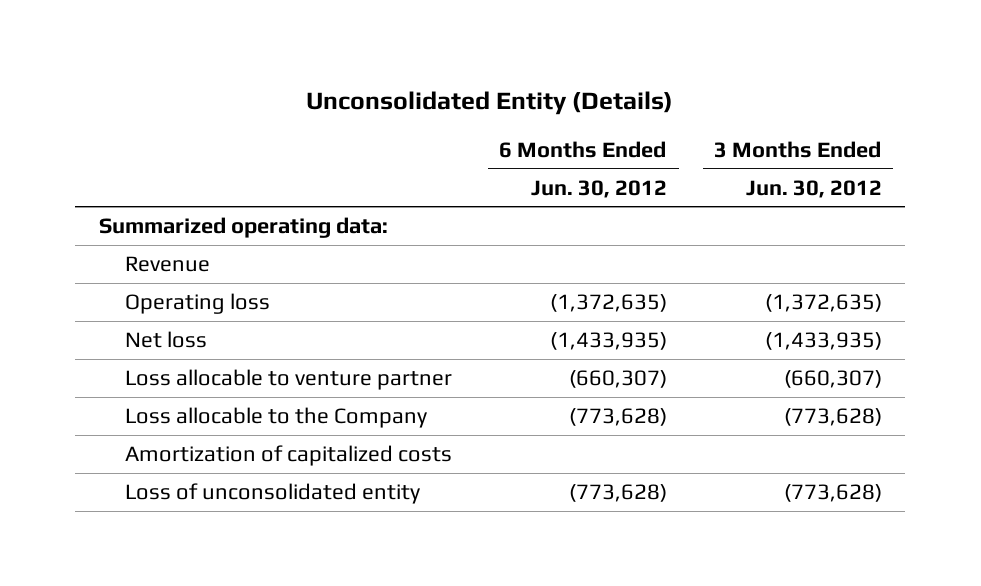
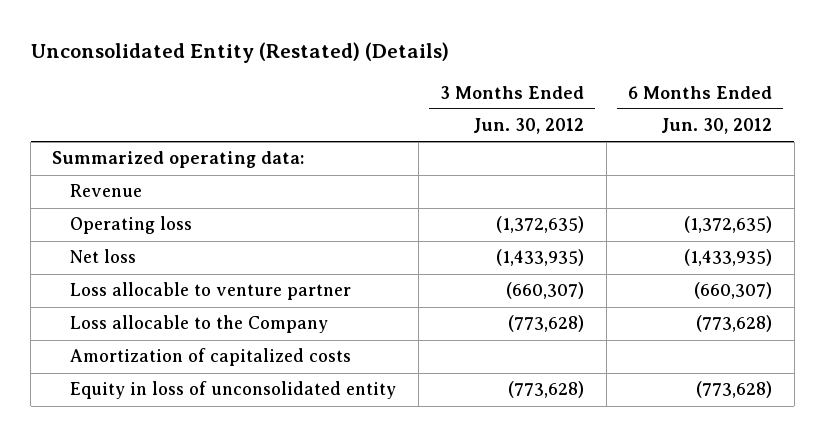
[306,91,674,116] Unconsolidated Entity (Details) -> [30,42,449,64] Unconsolidated Entity (Restated) (Details)
[124,482,420,504] Loss of unconsolidated entity -> [70,381,397,400] Equity in loss of unconsolidated entity

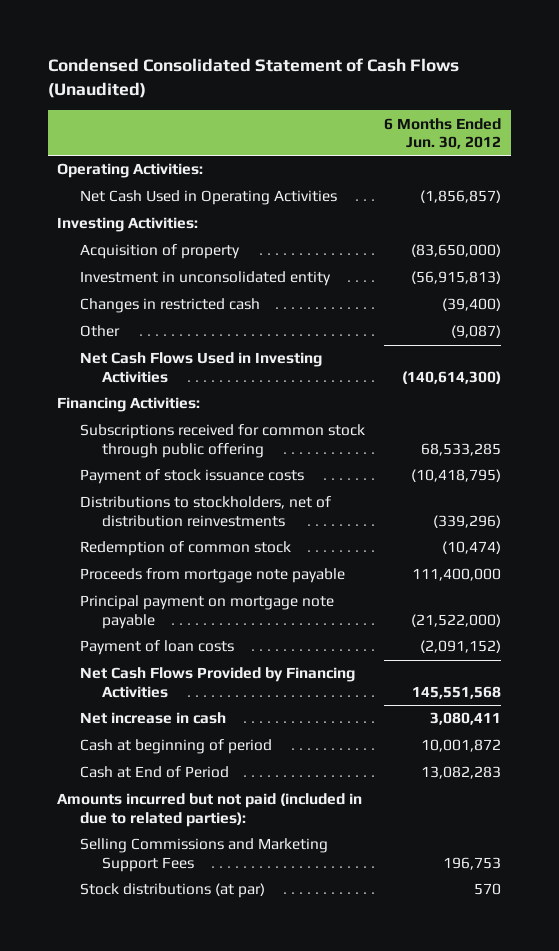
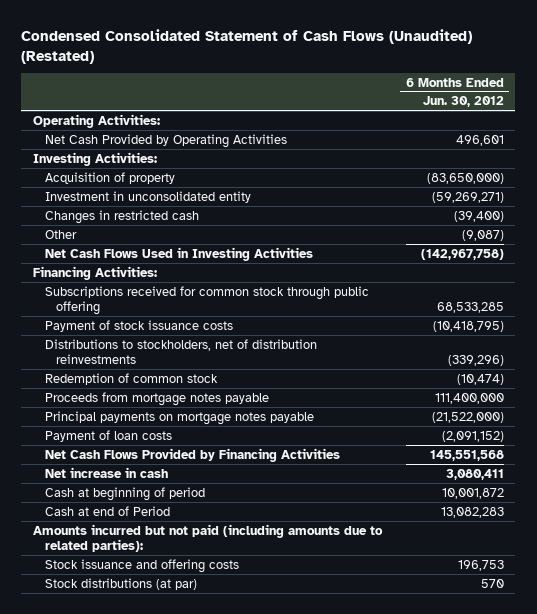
[47,58,459,99] Condensed Consolidated Statement of Cash Flows (Unaudited) -> [21,29,473,64] Condensed Consolidated Statement of Cash Flows (Unaudited) (Restated)
[79,190,337,206] Net Cash Used in Operating Activities -> [44,133,287,148] Net Cash Provided by Operating Activities
[420,190,502,204] (1,856,857) -> [455,134,504,146] 496,601
[411,271,502,285] (56,915,813) -> [431,191,504,203] (59,269,271)
[402,370,502,384] (140,614,300) -> [420,248,504,260] (142,967,758)
[79,568,345,584] Proceeds from mortgage note payable -> [44,391,269,406] Proceeds from mortgage notes payable
[79,595,334,629] Principal payment on mortgage note payable -> [44,410,314,425] Principal payments on mortgage notes payable
[79,766,229,779] Cash at End of Period -> [44,505,170,516] Cash at end of Period
[57,793,363,827] Amounts incurred but not paid (included in due to related parties): -> [33,523,384,552] Amounts incurred but not paid (including amounts due to related parties):
[79,838,328,872] Selling Commissions and Marketing Support Fees -> [44,558,239,573] Stock issuance and offering costs

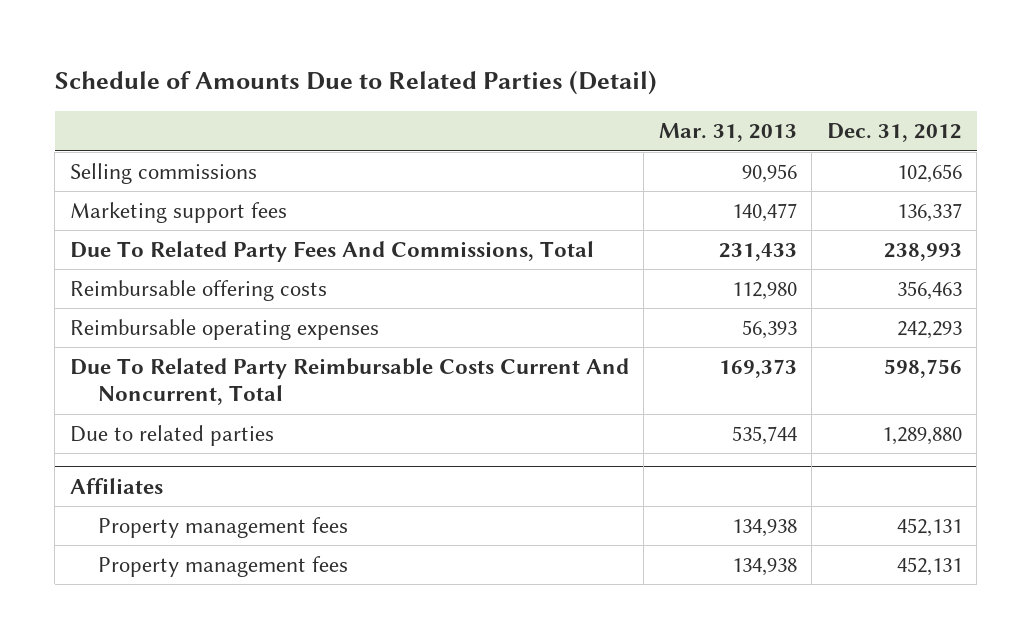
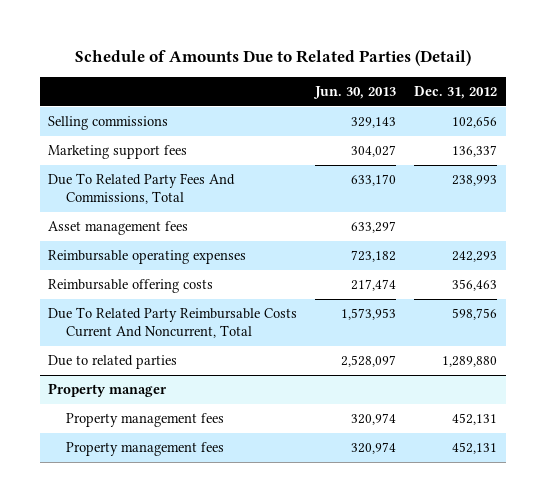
[658,123,797,143] Mar. 31, 2013 -> none
none -> [313,86,397,100] Jun. 30, 2013
none -> [48,221,189,236] Asset management fees
[69,279,327,301] Reimbursable offering costs -> [48,279,214,294] Reimbursable offering costs
[69,477,163,494] Affiliates -> none
none -> [48,383,168,398] Property manager

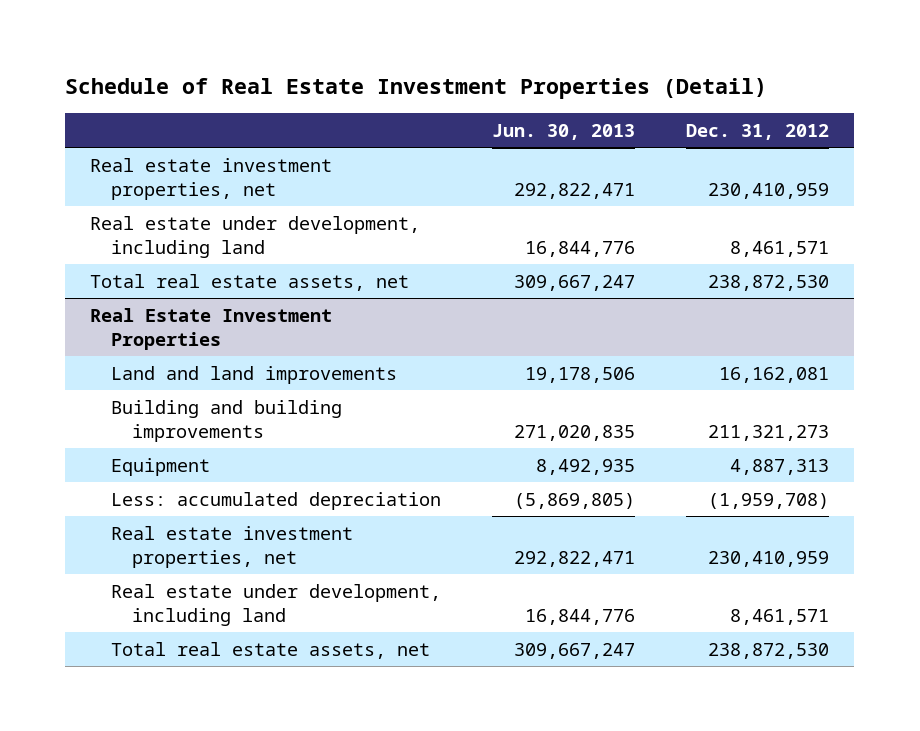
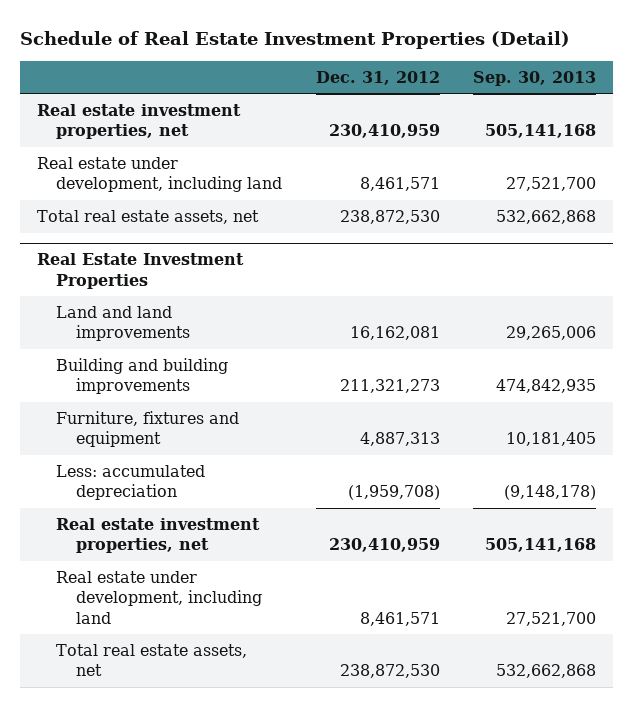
[492,123,636,140] Jun. 30, 2013 -> none
none -> [473,70,597,86] Sep. 30, 2013
[111,457,211,476] Equipment -> [56,411,240,448] Furniture, fixtures and equipment

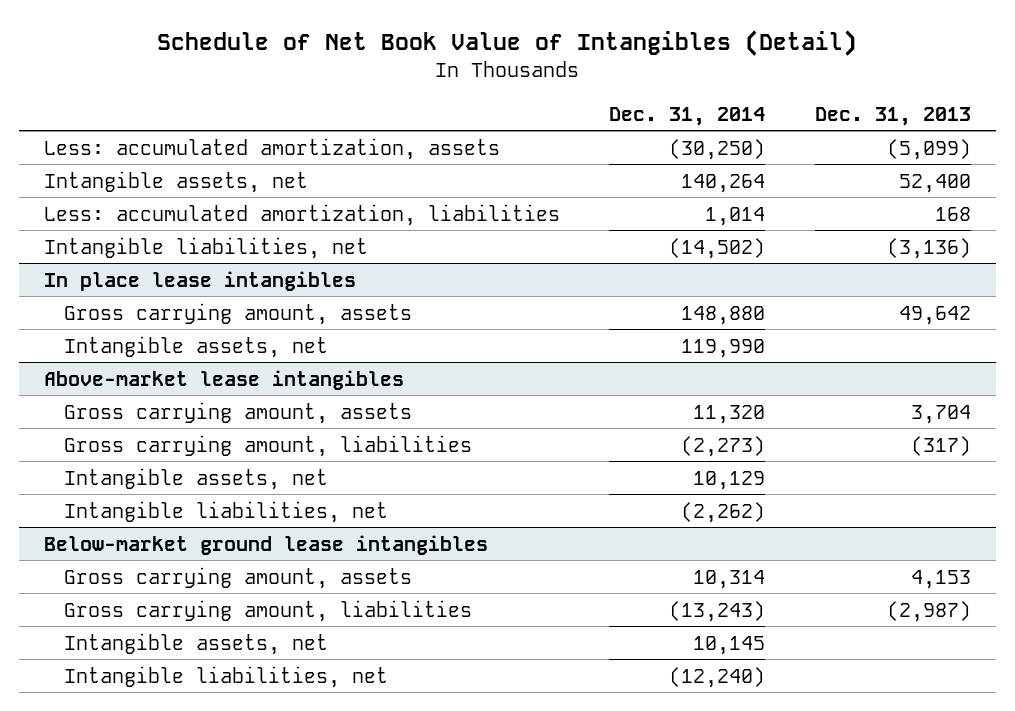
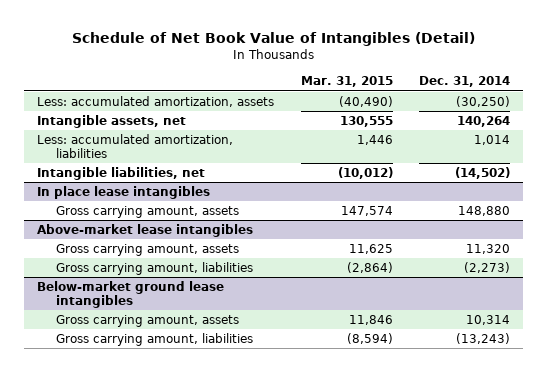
[815,106,972,126] Dec. 31, 2013 -> none
none -> [300,76,393,88] Mar. 31, 2015
[64,335,329,358] Intangible assets, net -> none
[64,467,329,490] Intangible assets, net -> none
[64,500,389,523] Intangible liabilities, net -> none
[64,632,329,655] Intangible assets, net -> none
[64,665,389,688] Intangible liabilities, net -> none

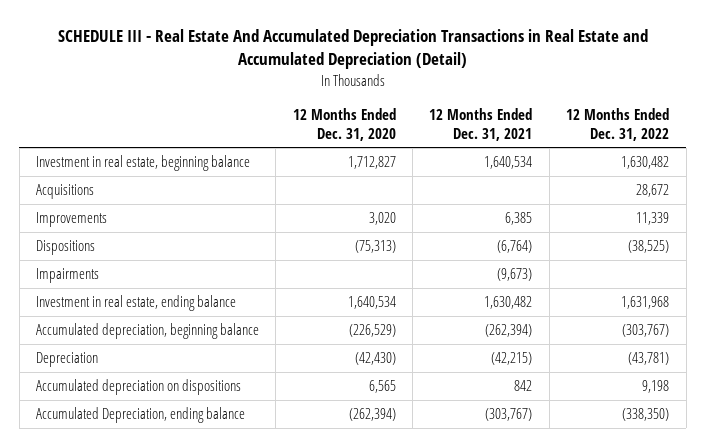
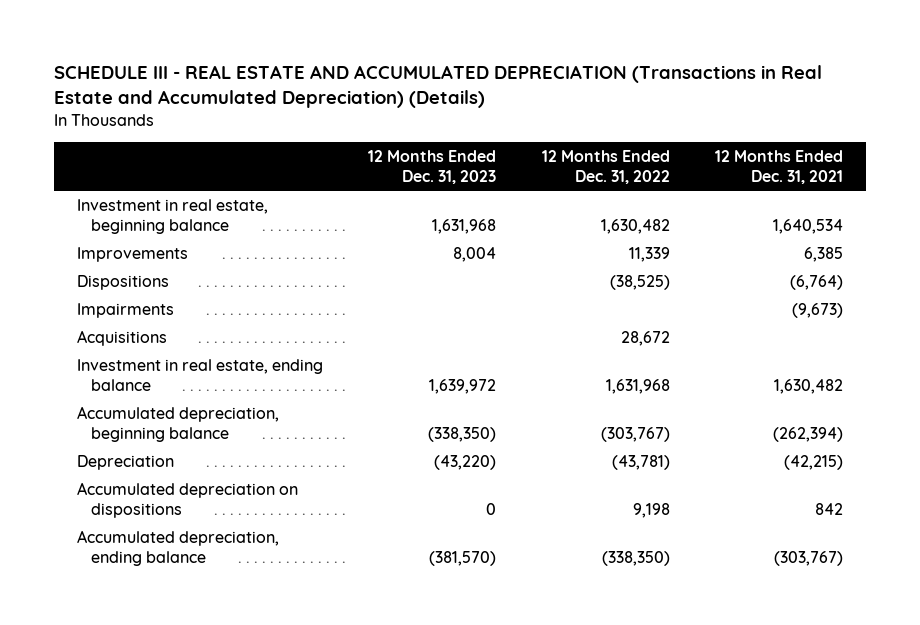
[57,29,648,70] SCHEDULE III - Real Estate And Accumulated Depreciation Transactions in Real Estate and Accumulated Depreciation (Detail) -> [54,65,823,109] SCHEDULE III - REAL ESTATE AND ACCUMULATED DEPRECIATION (Transactions in Real Estate and Accumulated Depreciation) (Details)
[292,107,396,141] 12 Months Ended Dec. 31, 2020 -> none
none -> [368,149,497,185] 12 Months Ended Dec. 31, 2023
[36,184,95,200] Acquisitions -> [76,329,167,346] Acquisitions
[36,407,246,424] Accumulated Depreciation, ending balance -> [76,529,279,566] Accumulated depreciation, ending balance

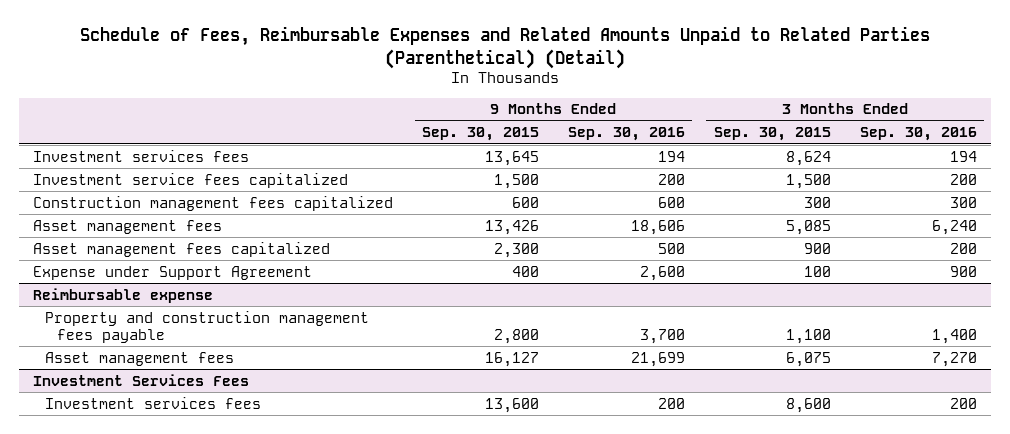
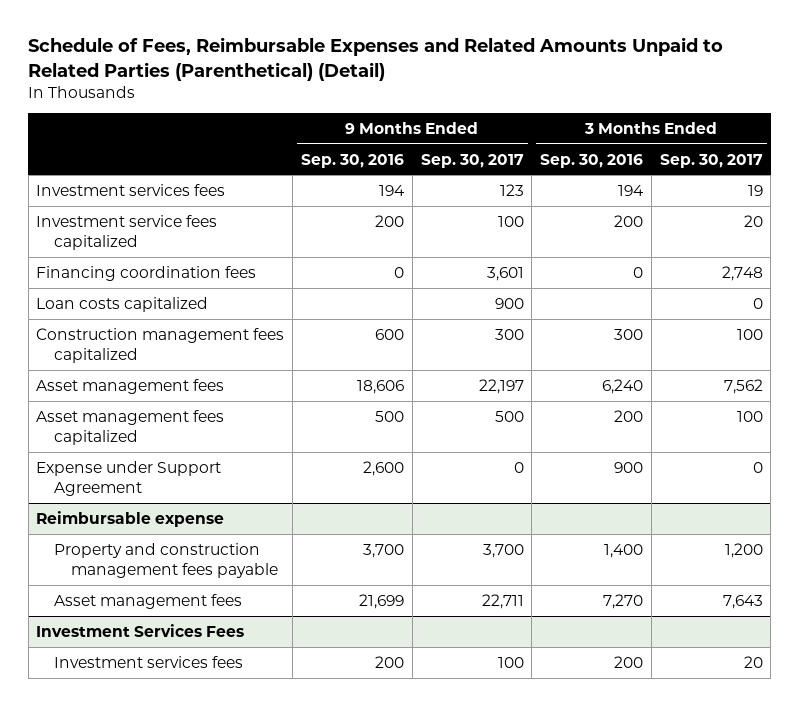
[421,127,539,142] Sep. 30, 2015 -> none
[713,127,831,142] Sep. 30, 2015 -> none
none -> [420,153,524,168] Sep. 30, 2017
none -> [659,153,763,168] Sep. 30, 2017
none -> [36,265,257,281] Financing coordination fees
none -> [36,296,209,312] Loan costs capitalized

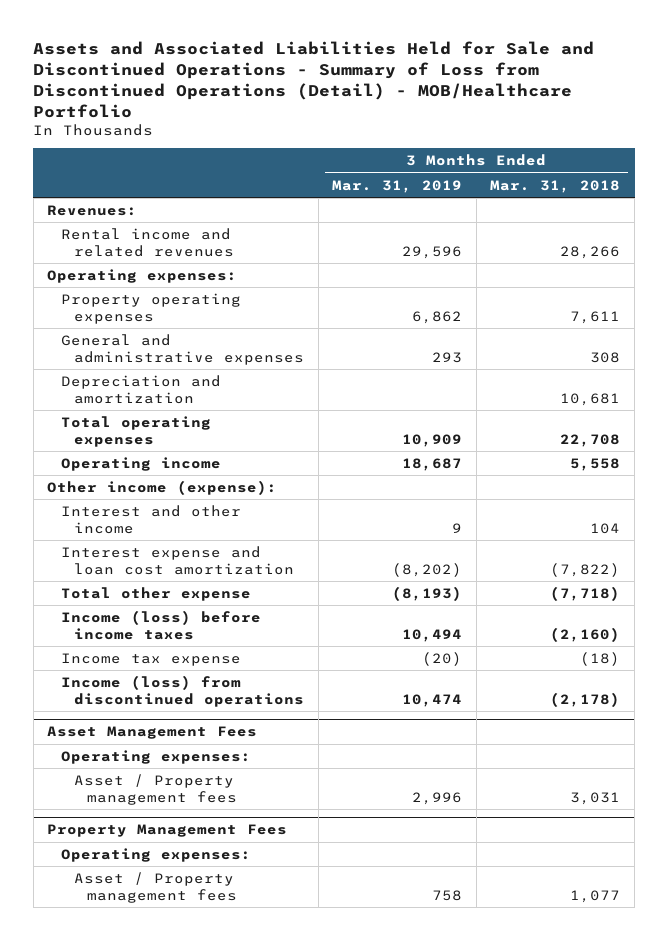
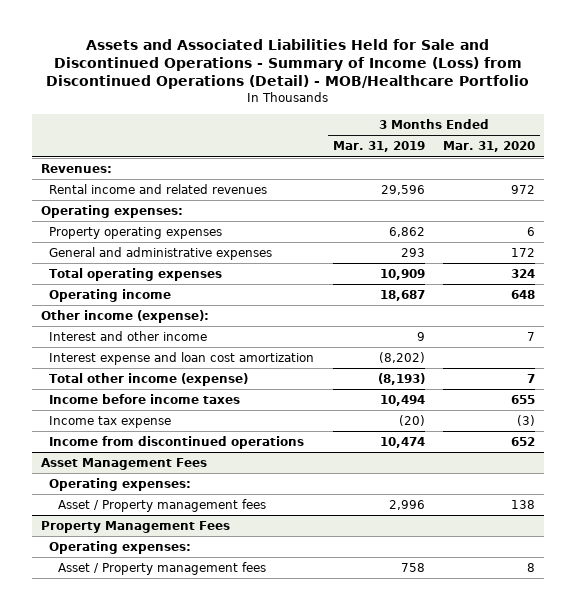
[33,40,595,118] Assets and Associated Liabilities Held for Sale and Discontinued Operations - Summary of Loss from Discontinued Operations (Detail) - MOB/Healthcare Portfolio -> [46,38,530,90] Assets and Associated Liabilities Held for Sale and Discontinued Operations - Summary of Income (Loss) from Discontinued Operations (Detail) - MOB/Healthcare Portfolio
[490,179,621,193] Mar. 31, 2018 -> none
none -> [443,141,536,153] Mar. 31, 2020
[60,374,221,404] Depreciation and amortization -> none
[60,586,251,601] Total other expense -> [49,373,249,387] Total other income (expense)
[60,609,261,640] Income (loss) before income taxes -> [49,394,241,405] Income before income taxes
[60,674,304,707] Income (loss) from discontinued operations -> [49,436,305,450] Income from discontinued operations

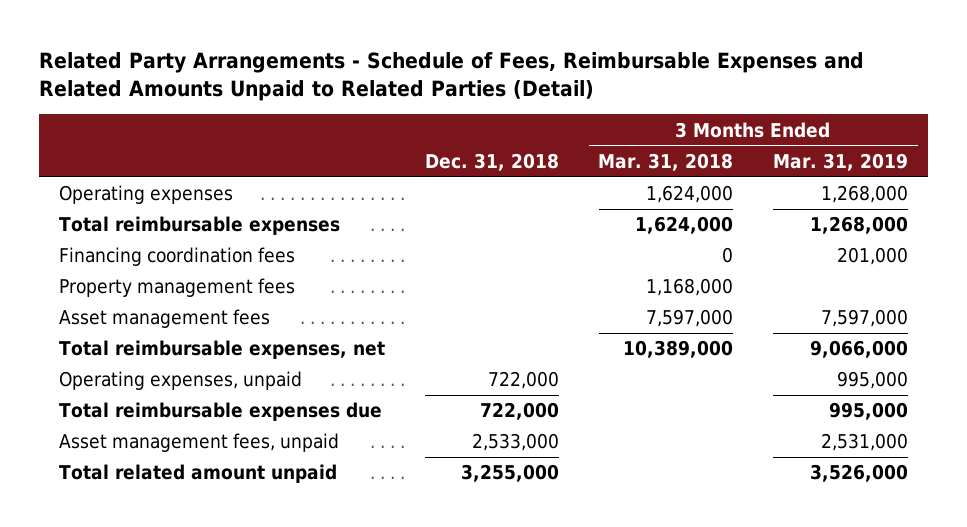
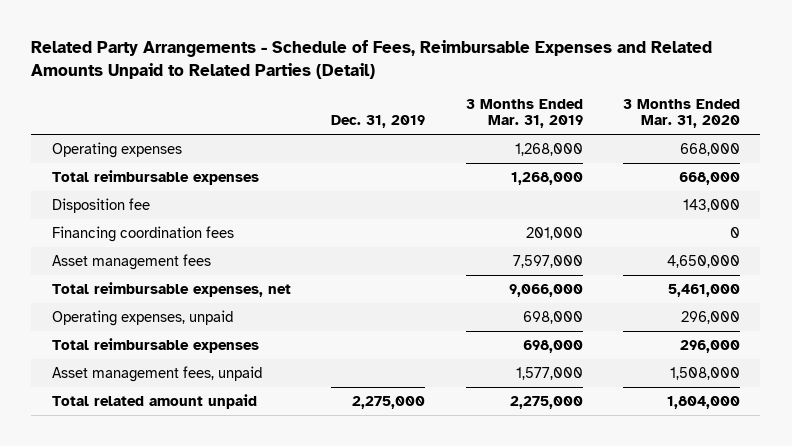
[424,152,559,171] Dec. 31, 2018 -> none
[598,152,734,171] Mar. 31, 2018 -> none
none -> [331,115,426,129] Dec. 31, 2019
none -> [623,98,741,129] 3 Months Ended Mar. 31, 2020
none -> [51,197,150,213] Disposition fee
[59,278,296,298] Property management fees -> none
[837,371,909,390] 995,000 -> [522,310,583,324] 698,000
[59,402,383,422] Total reimbursable expenses due -> [51,337,259,353] Total reimbursable expenses
[829,402,909,421] 995,000 -> [522,339,583,353] 698,000
[821,433,909,452] 2,531,000 -> [515,366,583,380] 1,577,000
[810,464,909,483] 3,526,000 -> [509,395,583,409] 2,275,000

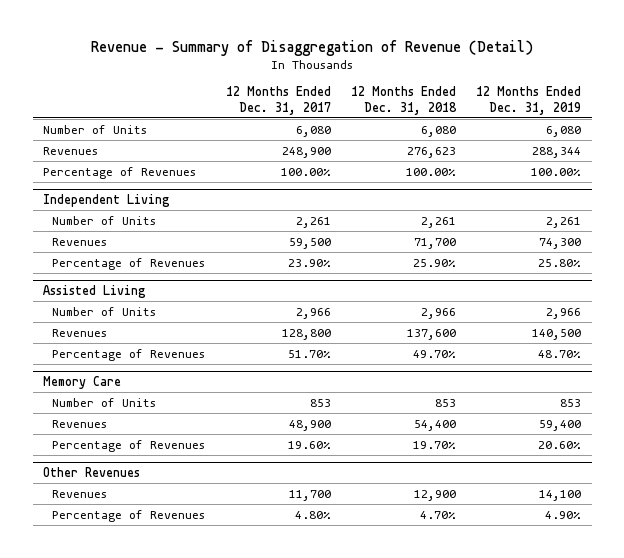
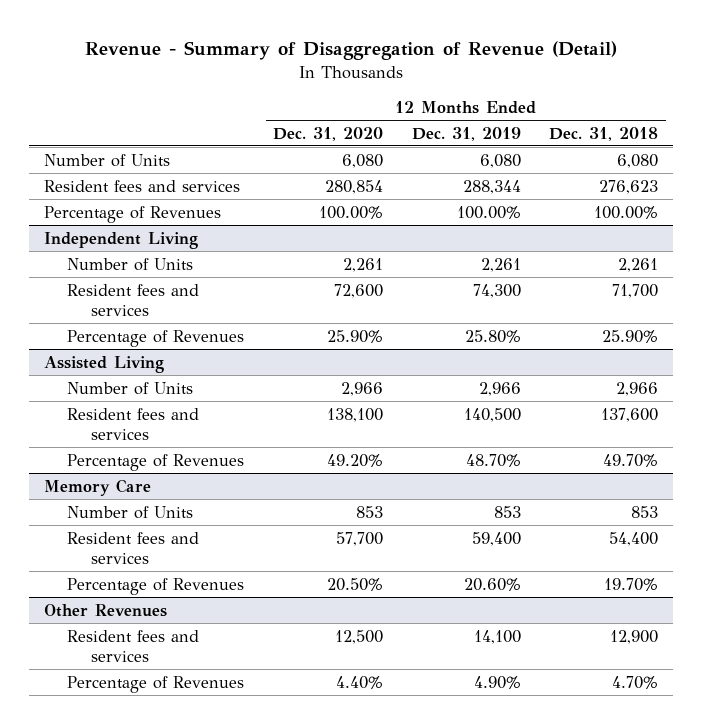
[225,86,331,115] 12 Months Ended Dec. 31, 2017 -> none
none -> [273,126,384,141] Dec. 31, 2020
[42,146,98,155] Revenues -> [43,179,240,192] Resident fees and services
[52,237,108,246] Revenues -> [67,283,200,317] Resident fees and services
[52,328,108,337] Revenues -> [67,407,200,441] Resident fees and services
[52,419,108,428] Revenues -> [67,531,200,565] Resident fees and services
[52,489,108,498] Revenues -> [67,629,200,663] Resident fees and services

